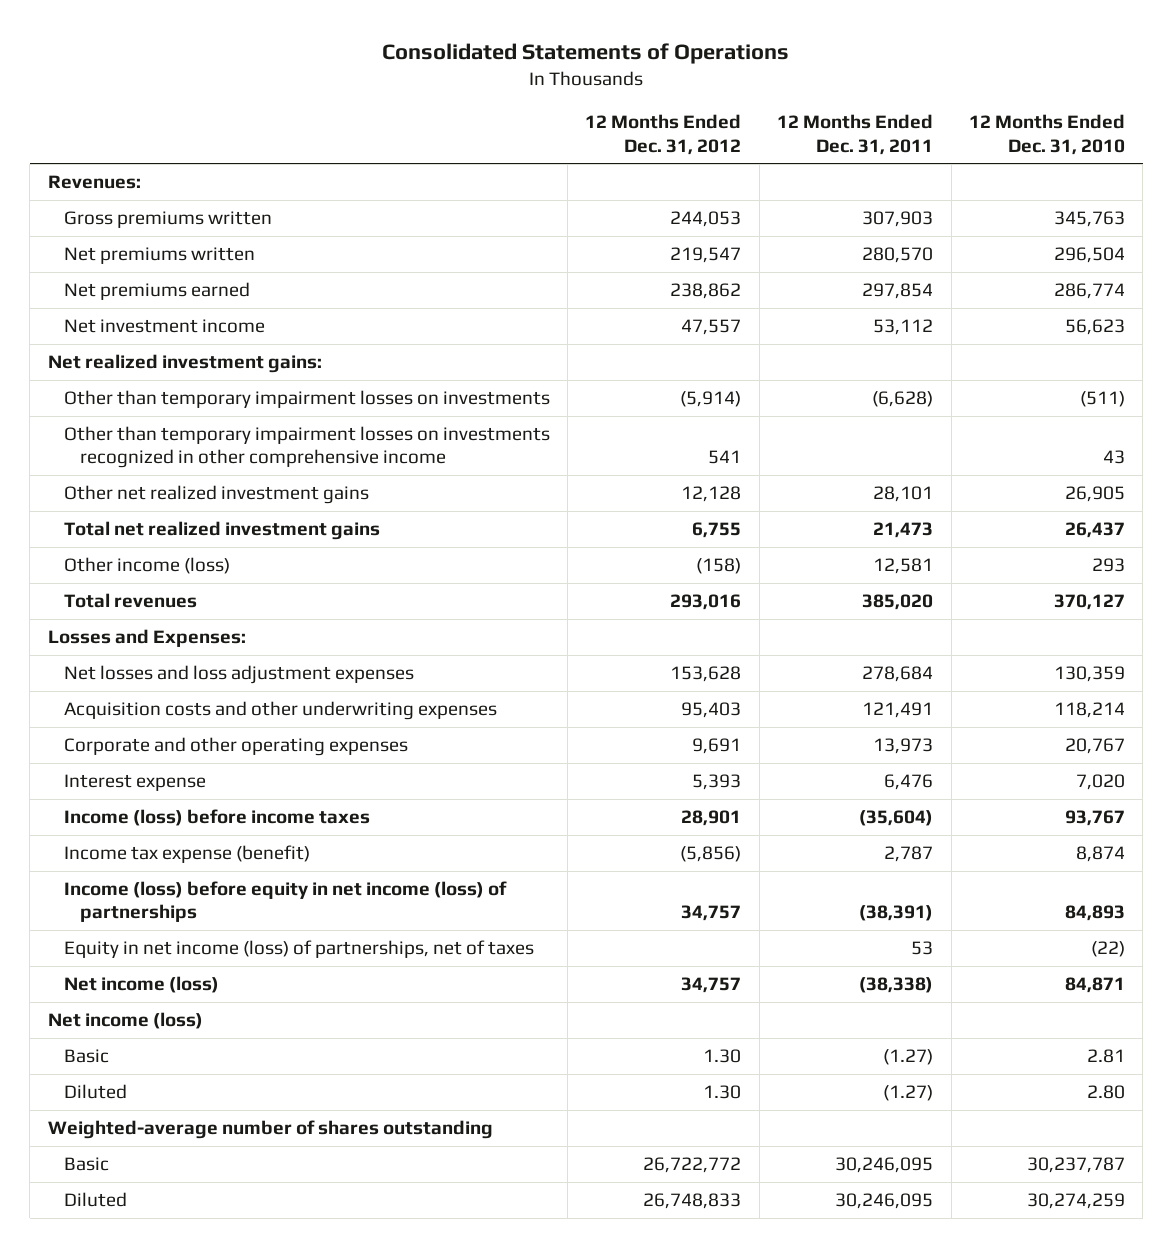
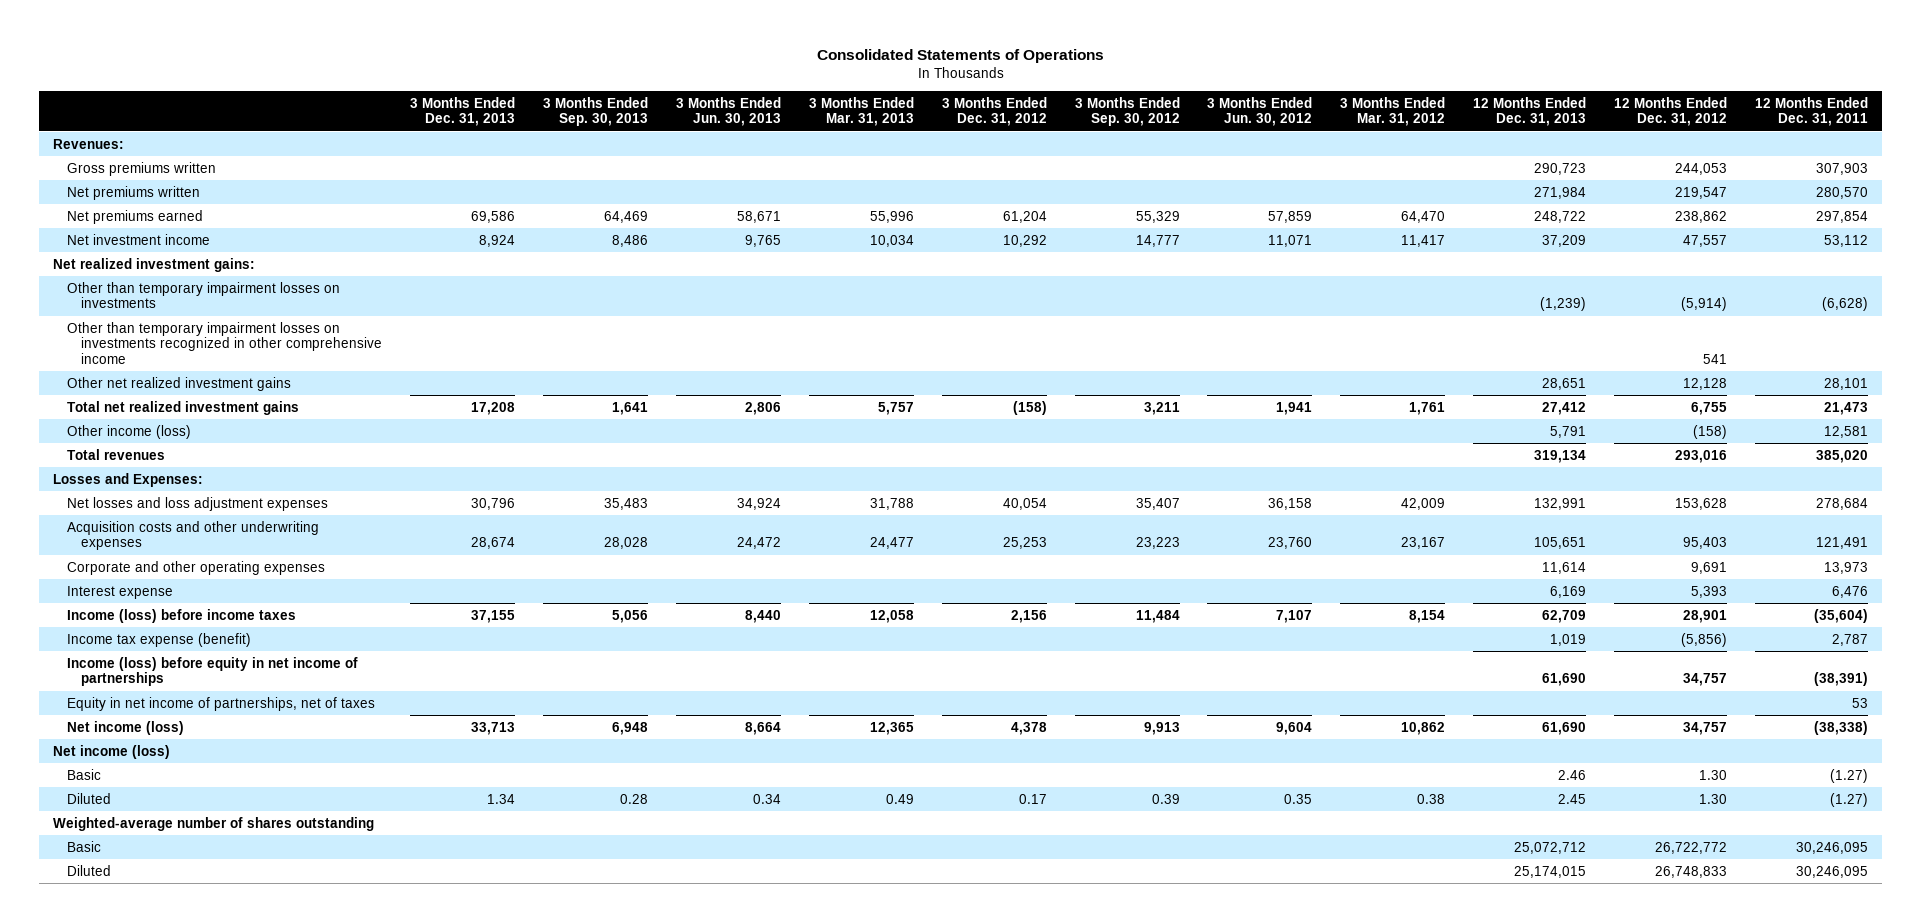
[968,114,1125,155] 12 Months Ended Dec. 31, 2010 -> none
none -> [410,96,516,127] 3 Months Ended Dec. 31, 2013
none -> [542,96,648,127] 3 Months Ended Sep. 30, 2013
none -> [675,96,781,127] 3 Months Ended Jun. 30, 2013
none -> [808,96,914,127] 3 Months Ended Mar. 31, 2013
none -> [941,96,1047,127] 3 Months Ended Dec. 31, 2012
none -> [1074,96,1180,127] 3 Months Ended Sep. 30, 2012
none -> [1207,96,1313,127] 3 Months Ended Jun. 30, 2012
none -> [1340,96,1446,127] 3 Months Ended Mar. 31, 2012
none -> [1473,96,1587,127] 12 Months Ended Dec. 31, 2013
[63,881,507,923] Income (loss) before equity in net income (loss) of partnerships -> [67,656,359,687] Income (loss) before equity in net income of partnerships
[63,940,534,959] Equity in net income (loss) of partnerships, net of taxes -> [67,696,376,711] Equity in net income of partnerships, net of taxes

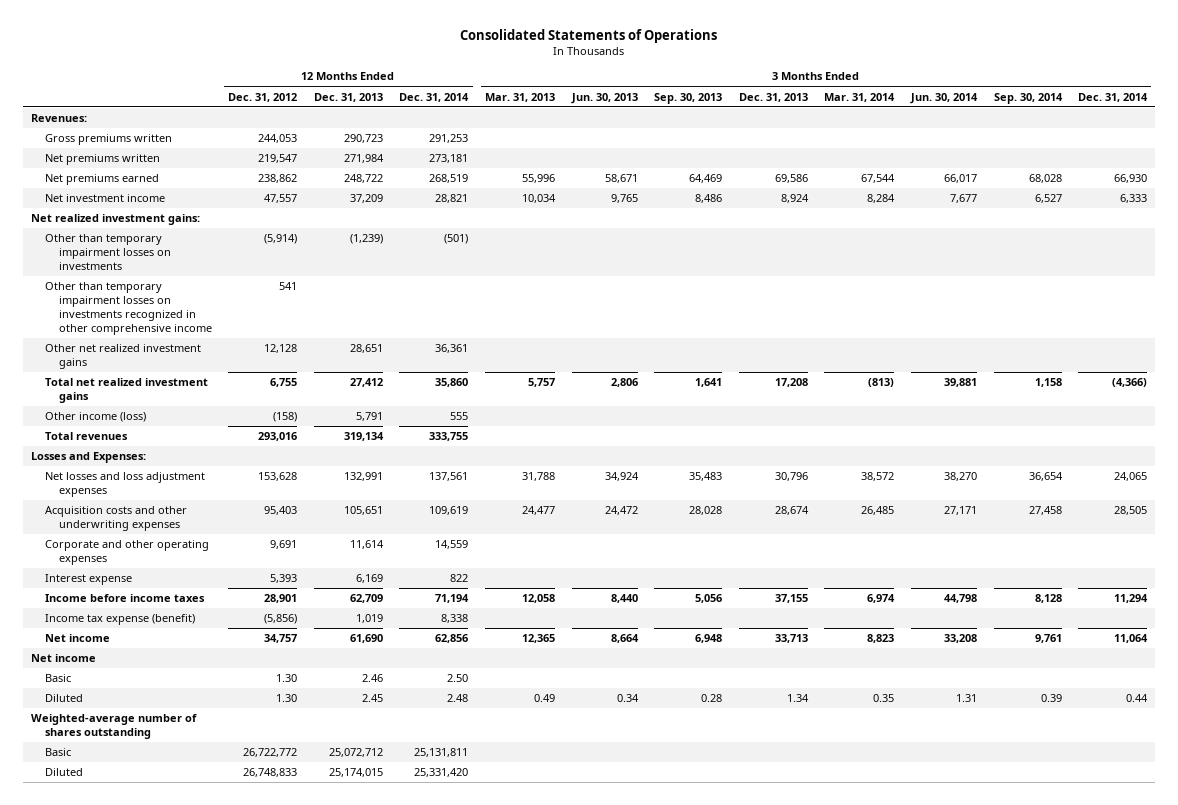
[941,96,1047,127] 3 Months Ended Dec. 31, 2012 -> none
[1074,96,1180,127] 3 Months Ended Sep. 30, 2012 -> none
[1207,96,1313,127] 3 Months Ended Jun. 30, 2012 -> none
[1340,96,1446,127] 3 Months Ended Mar. 31, 2012 -> none
[1755,96,1869,127] 12 Months Ended Dec. 31, 2011 -> none
none -> [399,92,470,102] Dec. 31, 2014
none -> [824,92,896,102] Mar. 31, 2014
none -> [909,92,978,104] Jun. 30, 2014
none -> [993,92,1063,104] Sep. 30, 2014
none -> [1078,92,1149,102] Dec. 31, 2014
[67,608,297,623] Income (loss) before income taxes -> [44,594,205,603] Income before income taxes
[67,656,359,687] Income (loss) before equity in net income of partnerships -> none
[67,696,376,711] Equity in net income of partnerships, net of taxes -> none
[67,720,185,735] Net income (loss) -> [44,634,110,643] Net income
[52,744,170,759] Net income (loss) -> [30,654,96,663] Net income

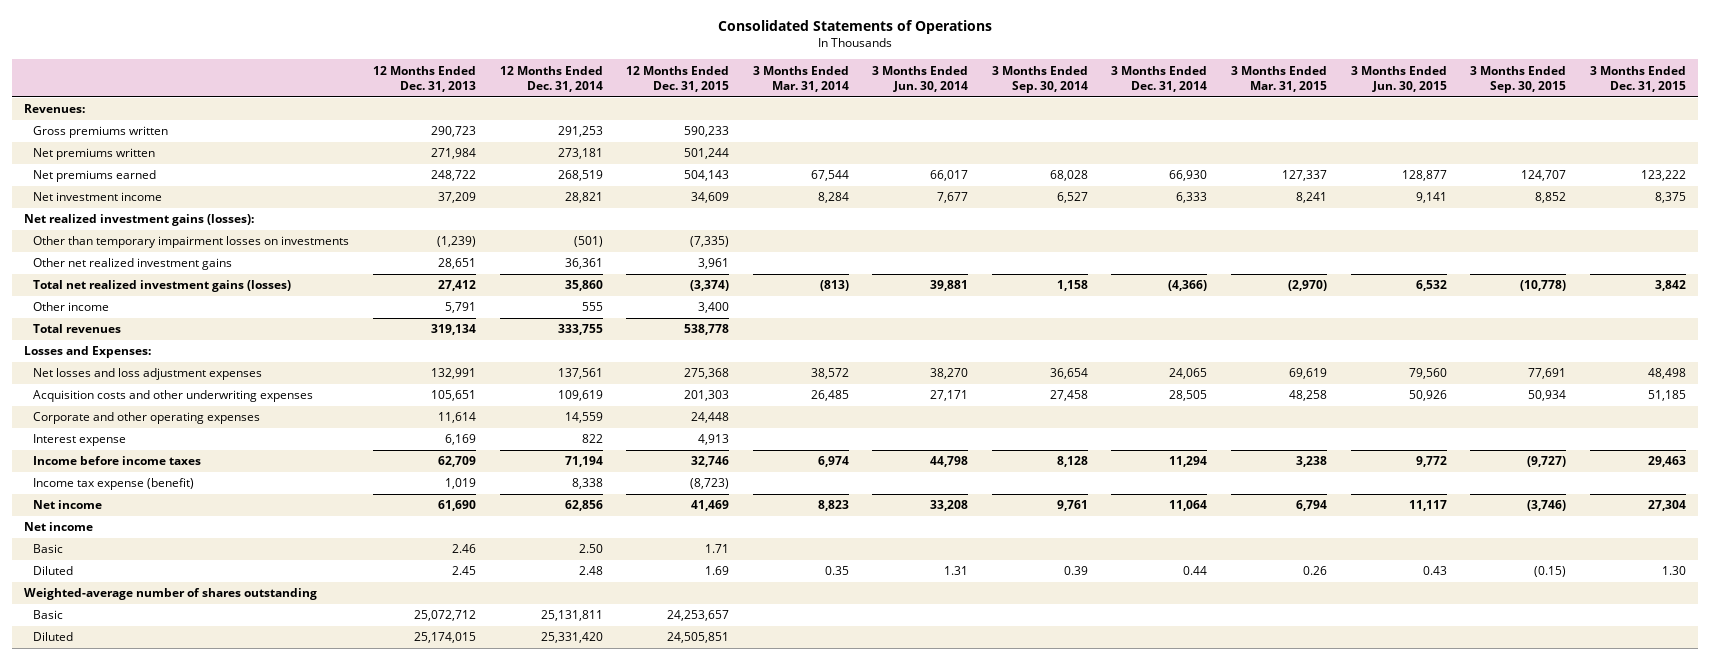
[228,92,298,102] Dec. 31, 2012 -> none
[485,92,556,102] Mar. 31, 2013 -> none
[570,92,638,104] Jun. 30, 2013 -> none
[654,92,723,104] Sep. 30, 2013 -> none
[738,92,808,102] Dec. 31, 2013 -> none
none -> [626,65,730,92] 12 Months Ended Dec. 31, 2015
none -> [1231,65,1328,92] 3 Months Ended Mar. 31, 2015
none -> [1350,65,1447,92] 3 Months Ended Jun. 30, 2015
none -> [1470,65,1567,93] 3 Months Ended Sep. 30, 2015
none -> [1589,65,1686,92] 3 Months Ended Dec. 31, 2015
[30,214,200,226] Net realized investment gains: -> [23,214,254,227] Net realized investment gains (losses):
[44,282,212,335] Other than temporary impairment losses on investments recognized in other comprehensive income -> none
[44,378,208,404] Total net realized investment gains -> [33,280,292,293] Total net realized investment gains (losses)
[44,412,146,423] Other income (loss) -> [33,302,110,312] Other income

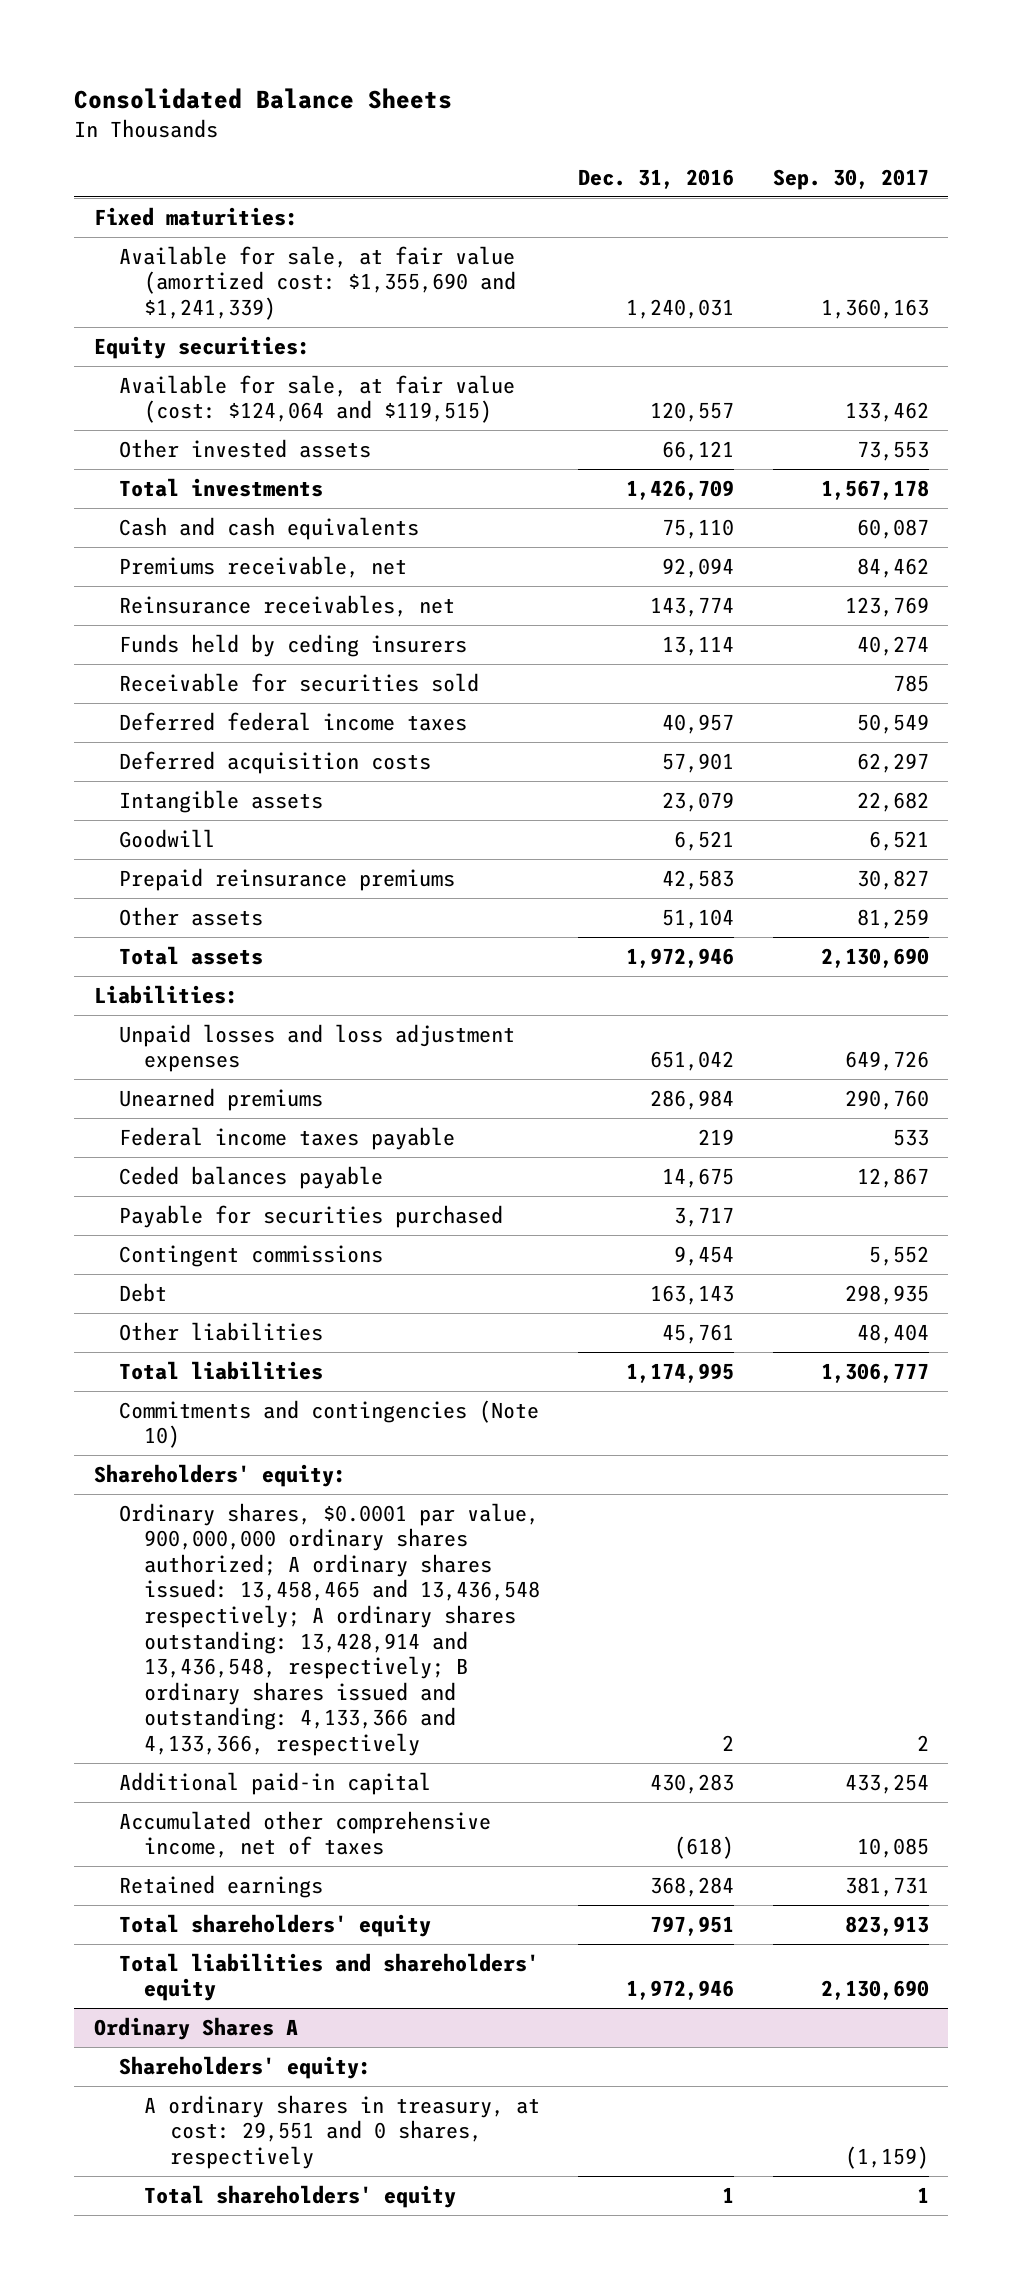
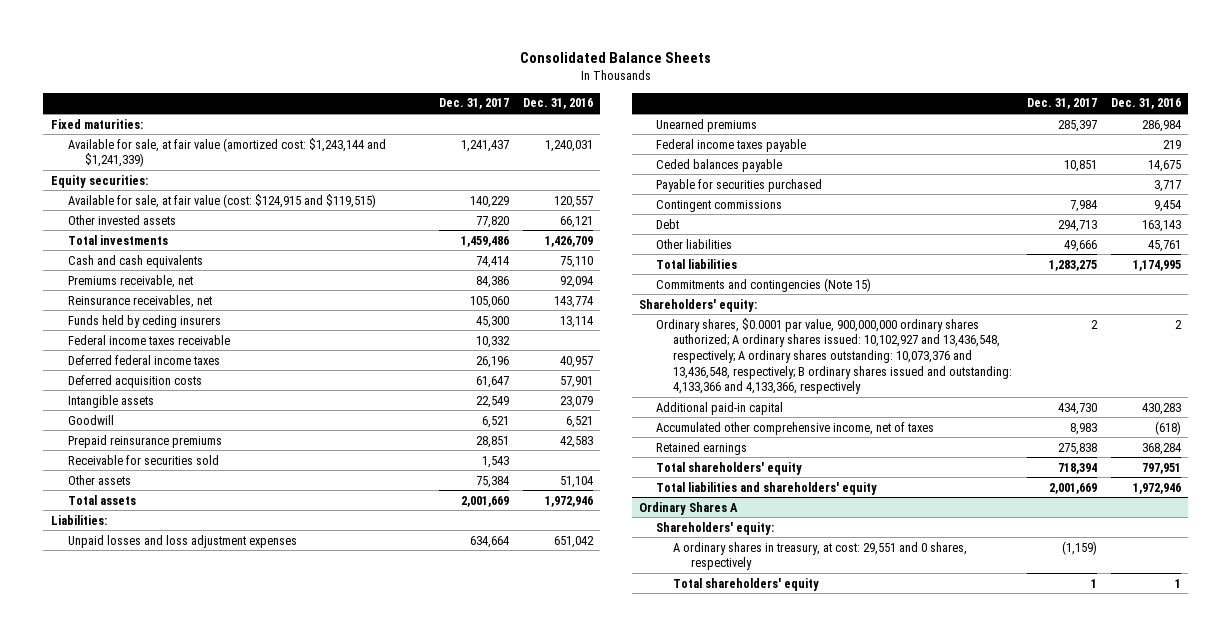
[772,168,929,190] Sep. 30, 2017 -> none
none -> [438,98,509,110] Dec. 31, 2017
[118,245,517,320] Available for sale, at fair value (amortized cost: $1,355,690 and $1,241,339) -> [67,137,386,168] Available for sale, at fair value (amortized cost: $1,243,144 and $1,241,339)
[118,374,515,424] Available for sale, at fair value (cost: $124,064 and $119,515) -> [67,193,376,208] Available for sale, at fair value (cost: $124,915 and $119,515)
none -> [67,334,230,345] Federal income taxes receivable
[118,672,479,692] Receivable for securities sold -> [67,454,219,465] Receivable for securities sold
[118,1399,539,1449] Commitments and contingencies (Note 10) -> [656,277,872,292] Commitments and contingencies (Note 15)
[118,1502,541,1756] Ordinary shares, $0.0001 par value, 900,000,000 ordinary shares authorized; A ordinary shares issued: 13,458,465 and 13,436,548 respectively; A ordinary shares outstanding: 13,428,914 and 13,436,548, respectively; B ordinary shares issued and outstanding: 4,133,366 and 4,133,366, respectively -> [656,317,1013,395] Ordinary shares, $0.0001 par value, 900,000,000 ordinary shares authorized; A ordinary shares issued: 10,102,927 and 13,436,548, respectively; A ordinary shares outstanding: 10,073,376 and 13,436,548, respectively; B ordinary shares issued and outstanding: 4,133,366 and 4,133,366, respectively

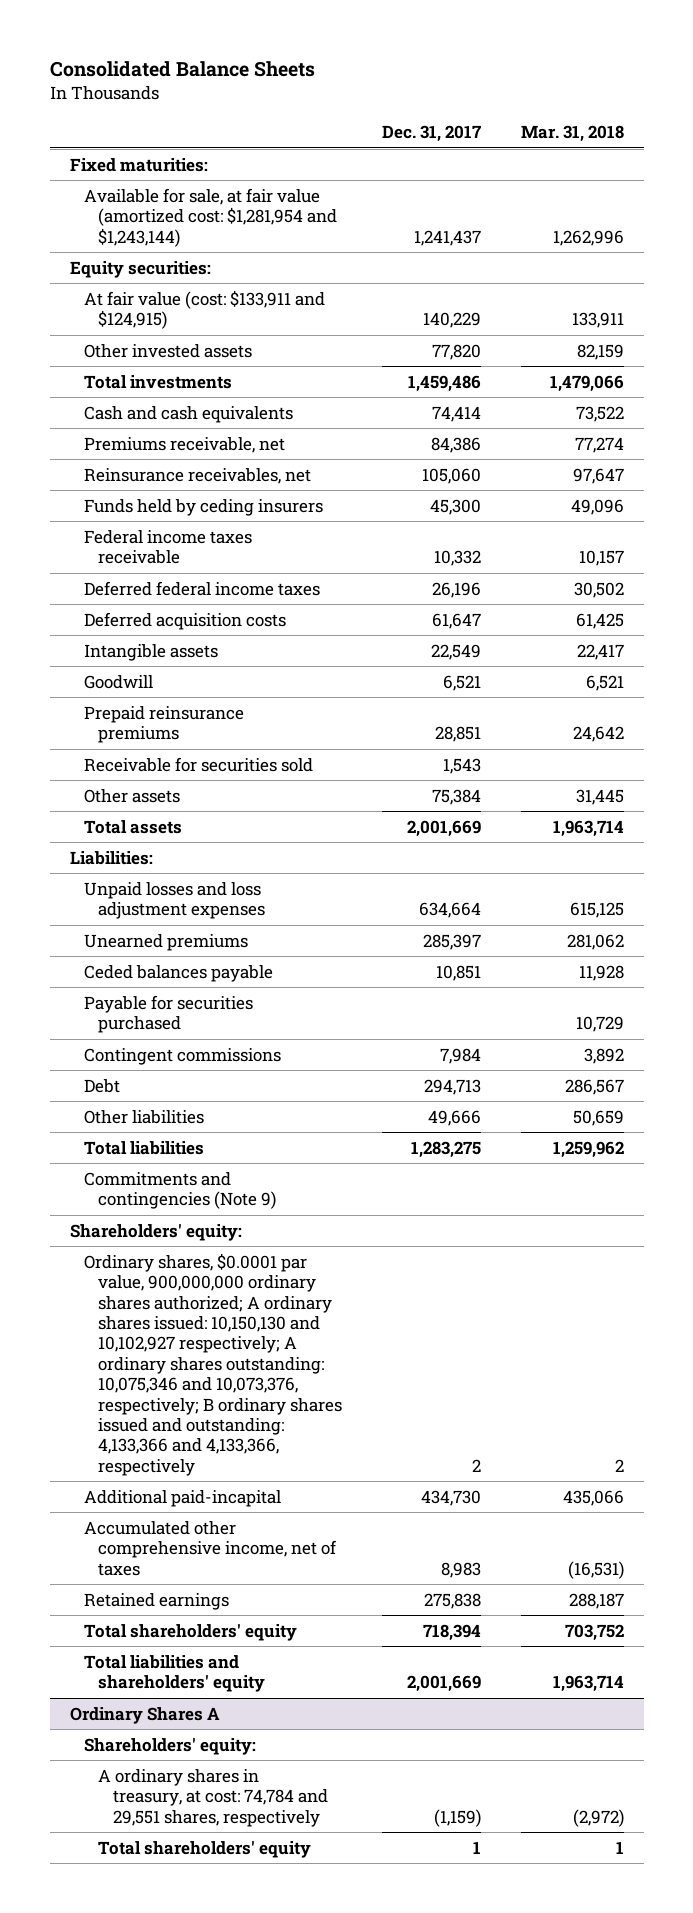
[522,98,593,110] Dec. 31, 2016 -> none
none -> [520,125,624,143] Mar. 31, 2018
[67,137,386,168] Available for sale, at fair value (amortized cost: $1,243,144 and $1,241,339) -> [83,187,338,247] Available for sale, at fair value (amortized cost: $1,281,954 and $1,243,144)
[67,193,376,208] Available for sale, at fair value (cost: $124,915 and $119,515) -> [83,289,325,330] At fair value (cost: $133,911 and $124,915)
[656,138,807,152] Federal income taxes payable -> none
[656,277,872,292] Commitments and contingencies (Note 15) -> [83,1171,277,1210] Commitments and contingencies (Note 9)
[656,317,1013,395] Ordinary shares, $0.0001 par value, 900,000,000 ordinary shares authorized; A ordinary shares issued: 10,102,927 and 13,436,548, respectively; A ordinary shares outstanding: 10,073,376 and 13,436,548, respectively; B ordinary shares issued and outstanding: 4,133,366 and 4,133,366, respectively -> [83,1252,343,1476] Ordinary shares, $0.0001 par value, 900,000,000 ordinary shares authorized; A ordinary shares issued: 10,150,130 and 10,102,927 respectively; A ordinary shares outstanding: 10,075,346 and 10,073,376, respectively; B ordinary shares issued and outstanding: 4,133,366 and 4,133,366, respectively
[656,401,784,415] Additional paid-in capital -> [83,1489,281,1507] Additional paid-incapital
[673,541,968,571] A ordinary shares in treasury, at cost: 29,551 and 0 shares, respectively -> [98,1768,328,1827] A ordinary shares in treasury, at cost: 74,784 and 29,551 shares, respectively

